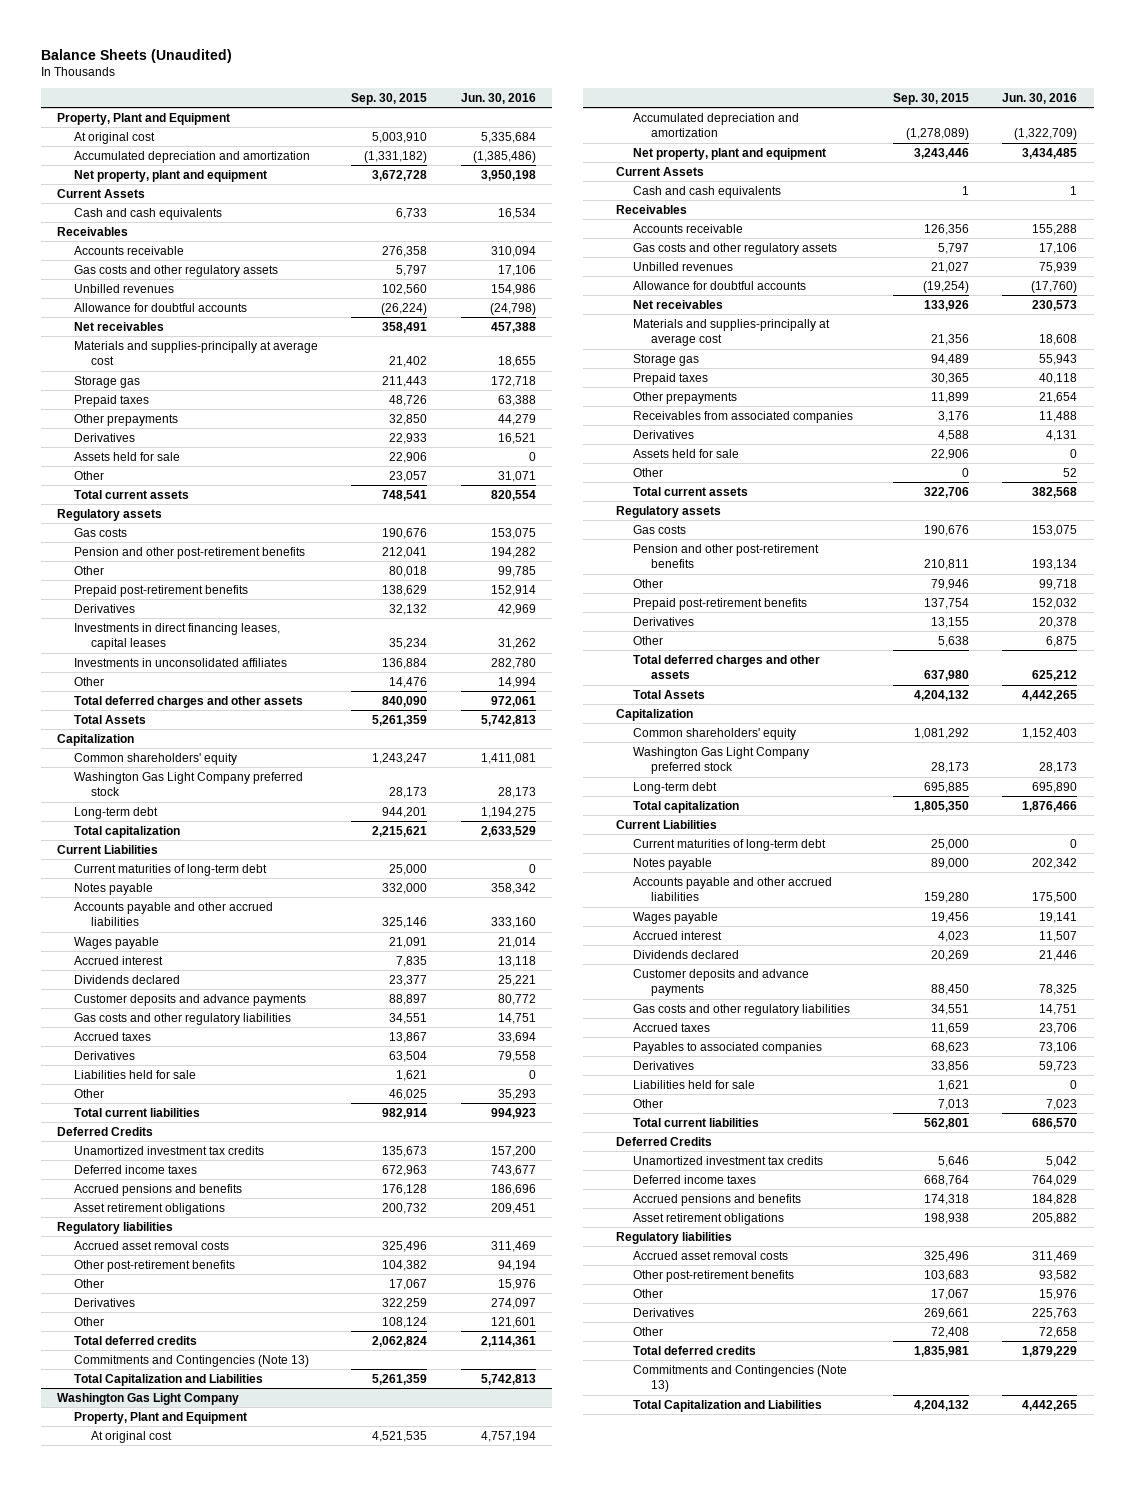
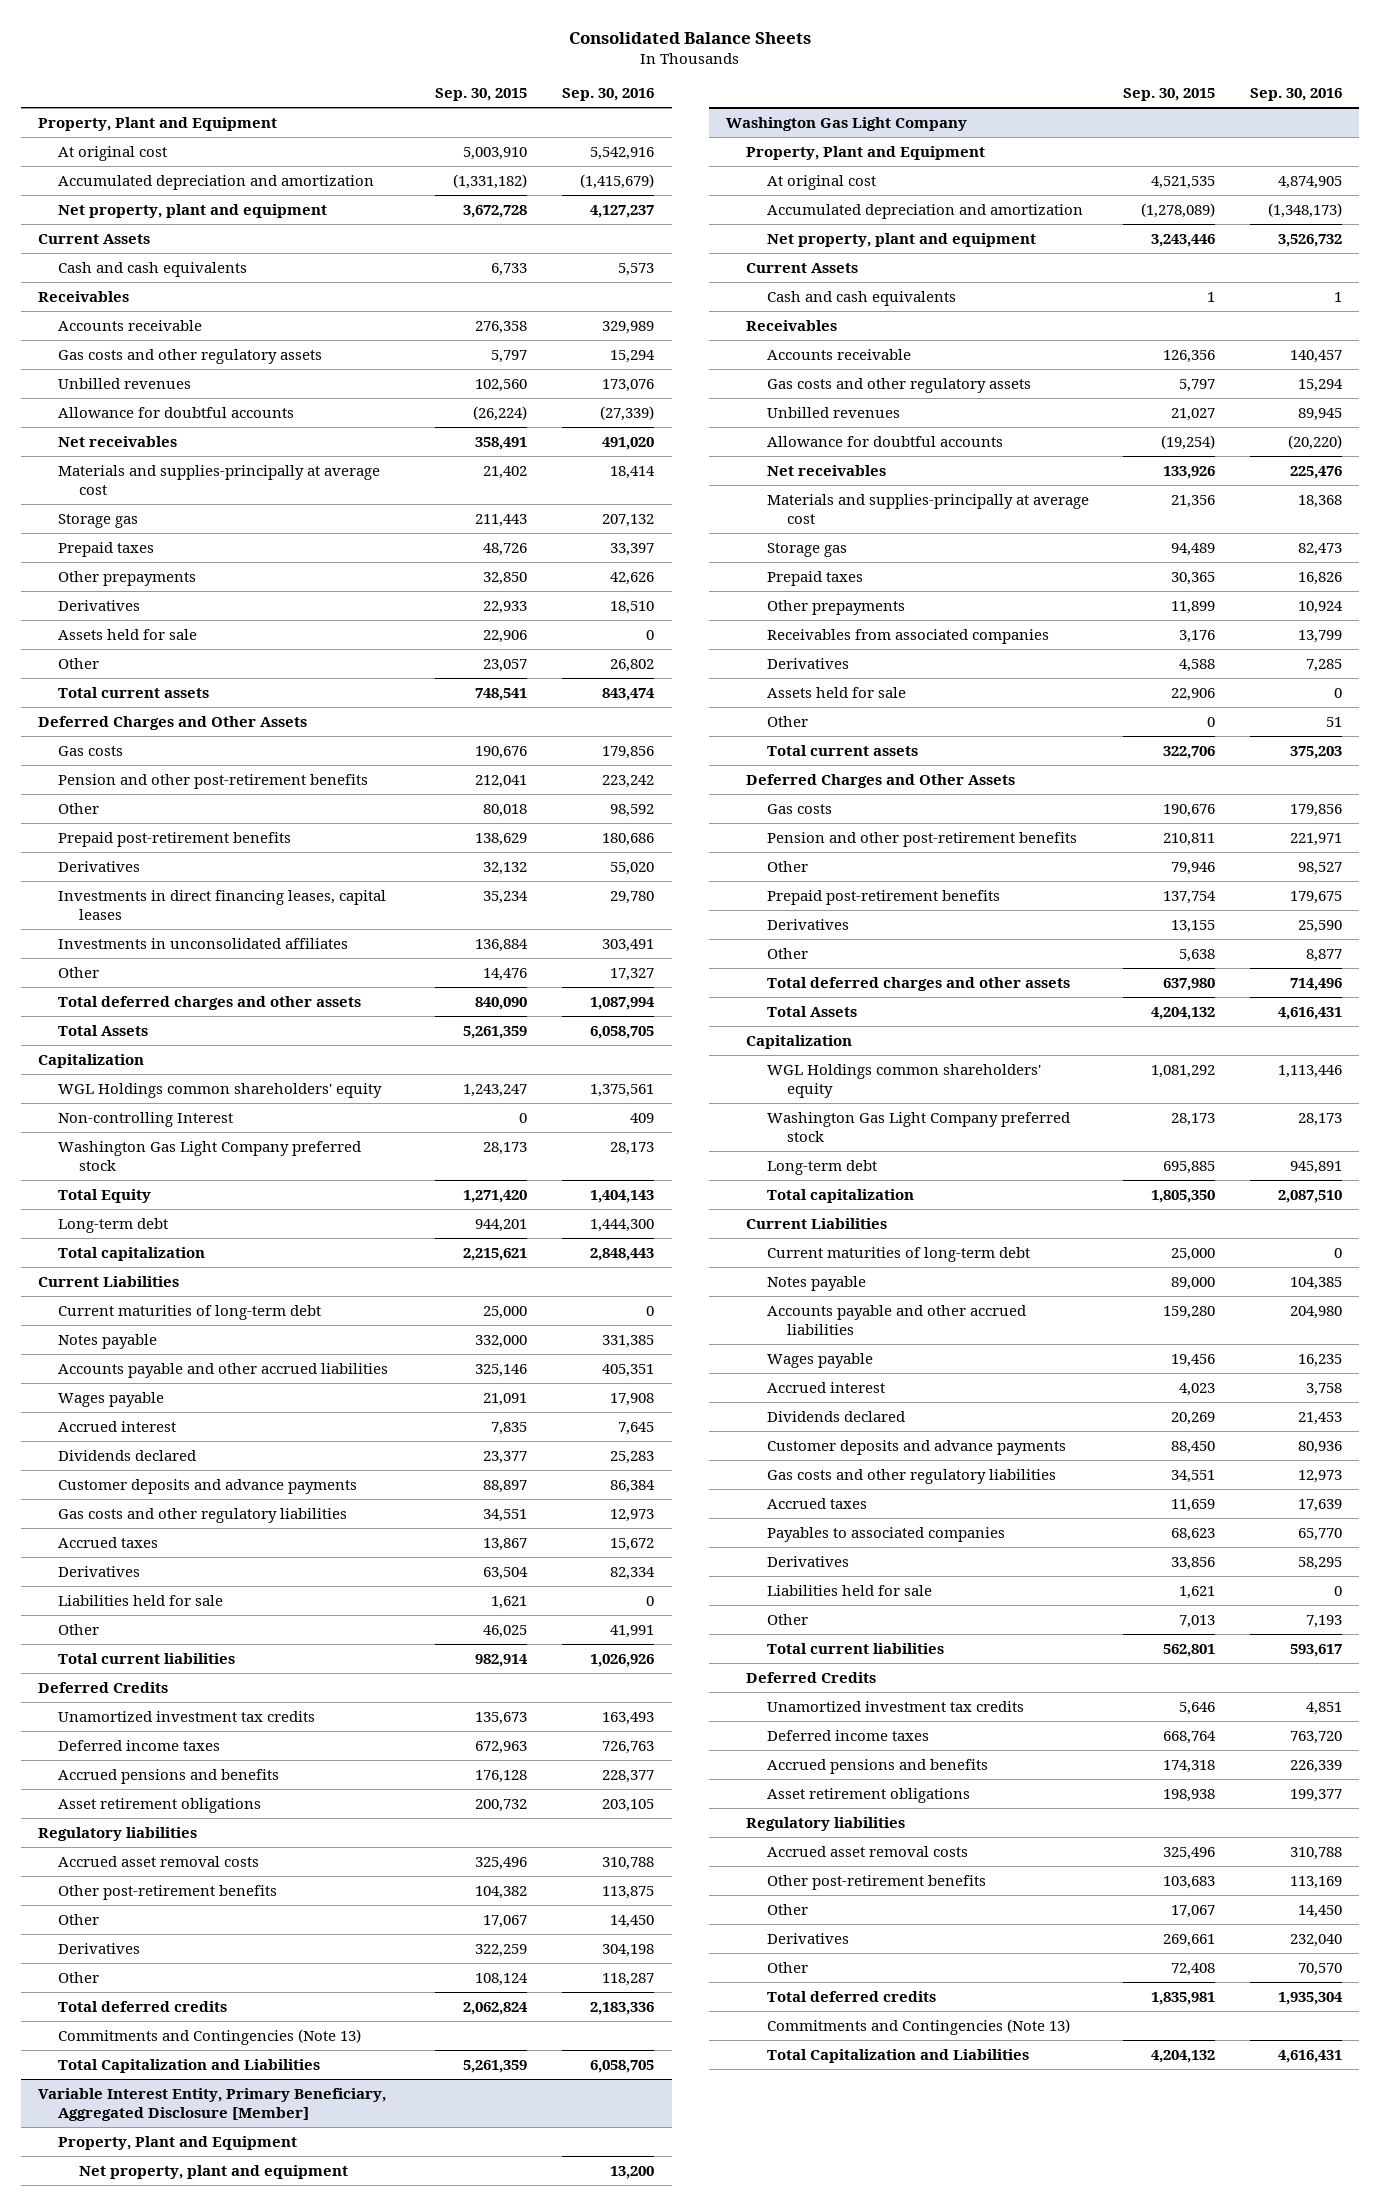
[40,48,232,63] Balance Sheets (Unaudited) -> [569,31,812,44] Consolidated Balance Sheets
[460,93,536,105] Jun. 30, 2016 -> none
none -> [562,88,655,102] Sep. 30, 2016
[57,508,163,521] Regulatory assets -> none
none -> [38,715,308,730] Deferred Charges and Other Assets
[74,752,238,765] Common shareholders' equity -> [58,1082,383,1098] WGL Holdings common shareholders' equity
none -> [58,1111,234,1127] Non-controlling Interest
none -> [58,1188,152,1203] Total Equity
none -> [38,2087,387,2121] Variable Interest Entity, Primary Beneficiary, Aggregated Disclosure [Member]
none -> [58,2135,298,2150] Property, Plant and Equipment
none -> [78,2164,348,2179] Net property, plant and equipment
[616,505,722,518] Regulatory assets -> none
none -> [746,773,1016,788] Deferred Charges and Other Assets
[633,727,797,740] Common shareholders' equity -> [766,1063,1041,1098] WGL Holdings common shareholders' equity

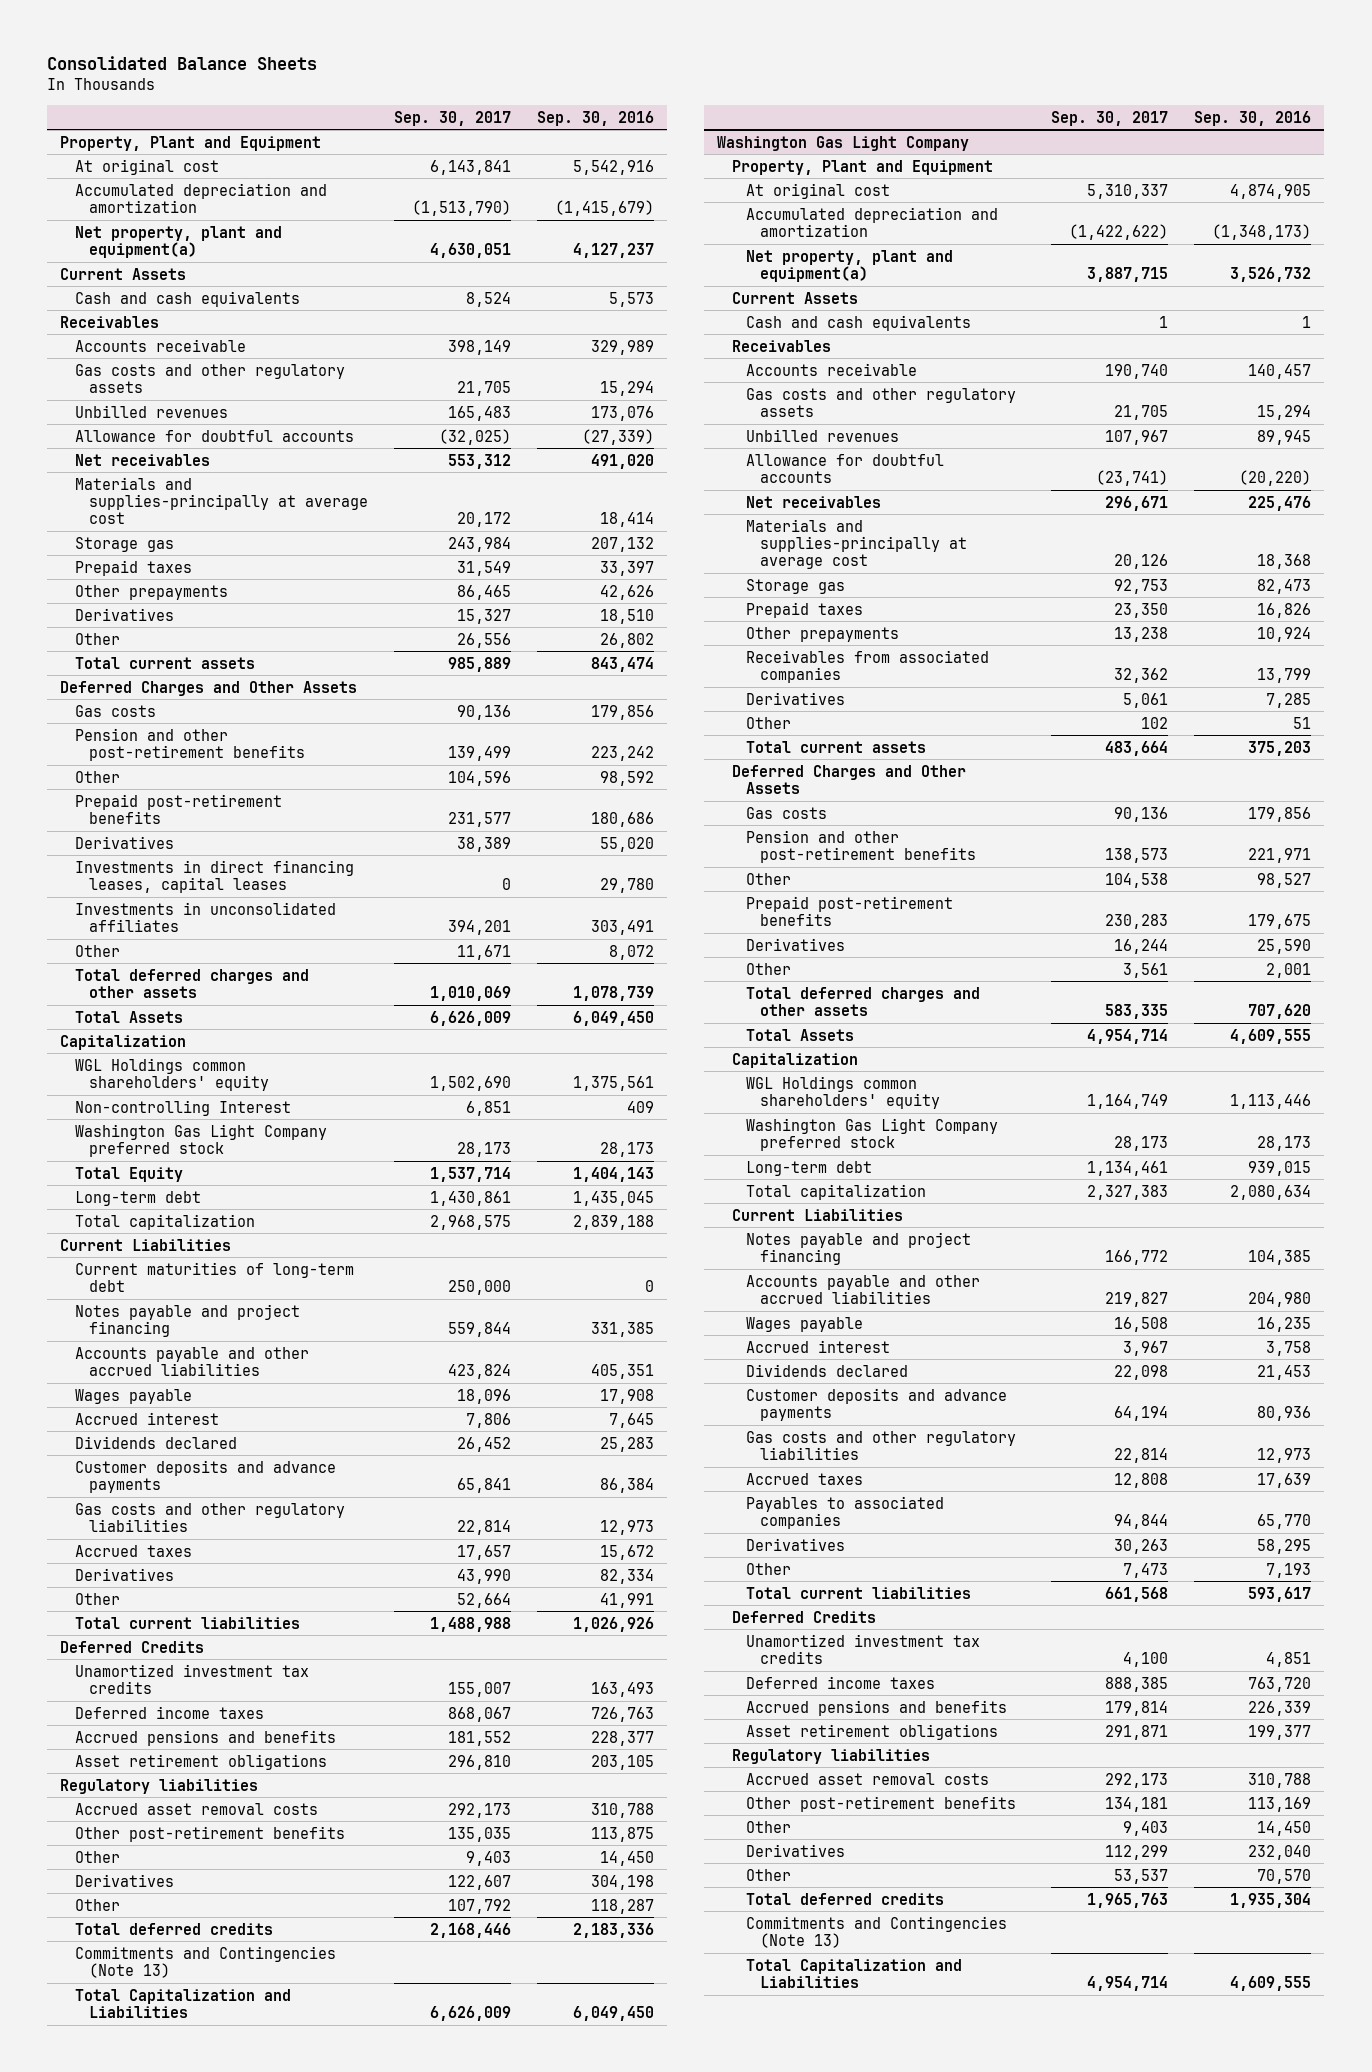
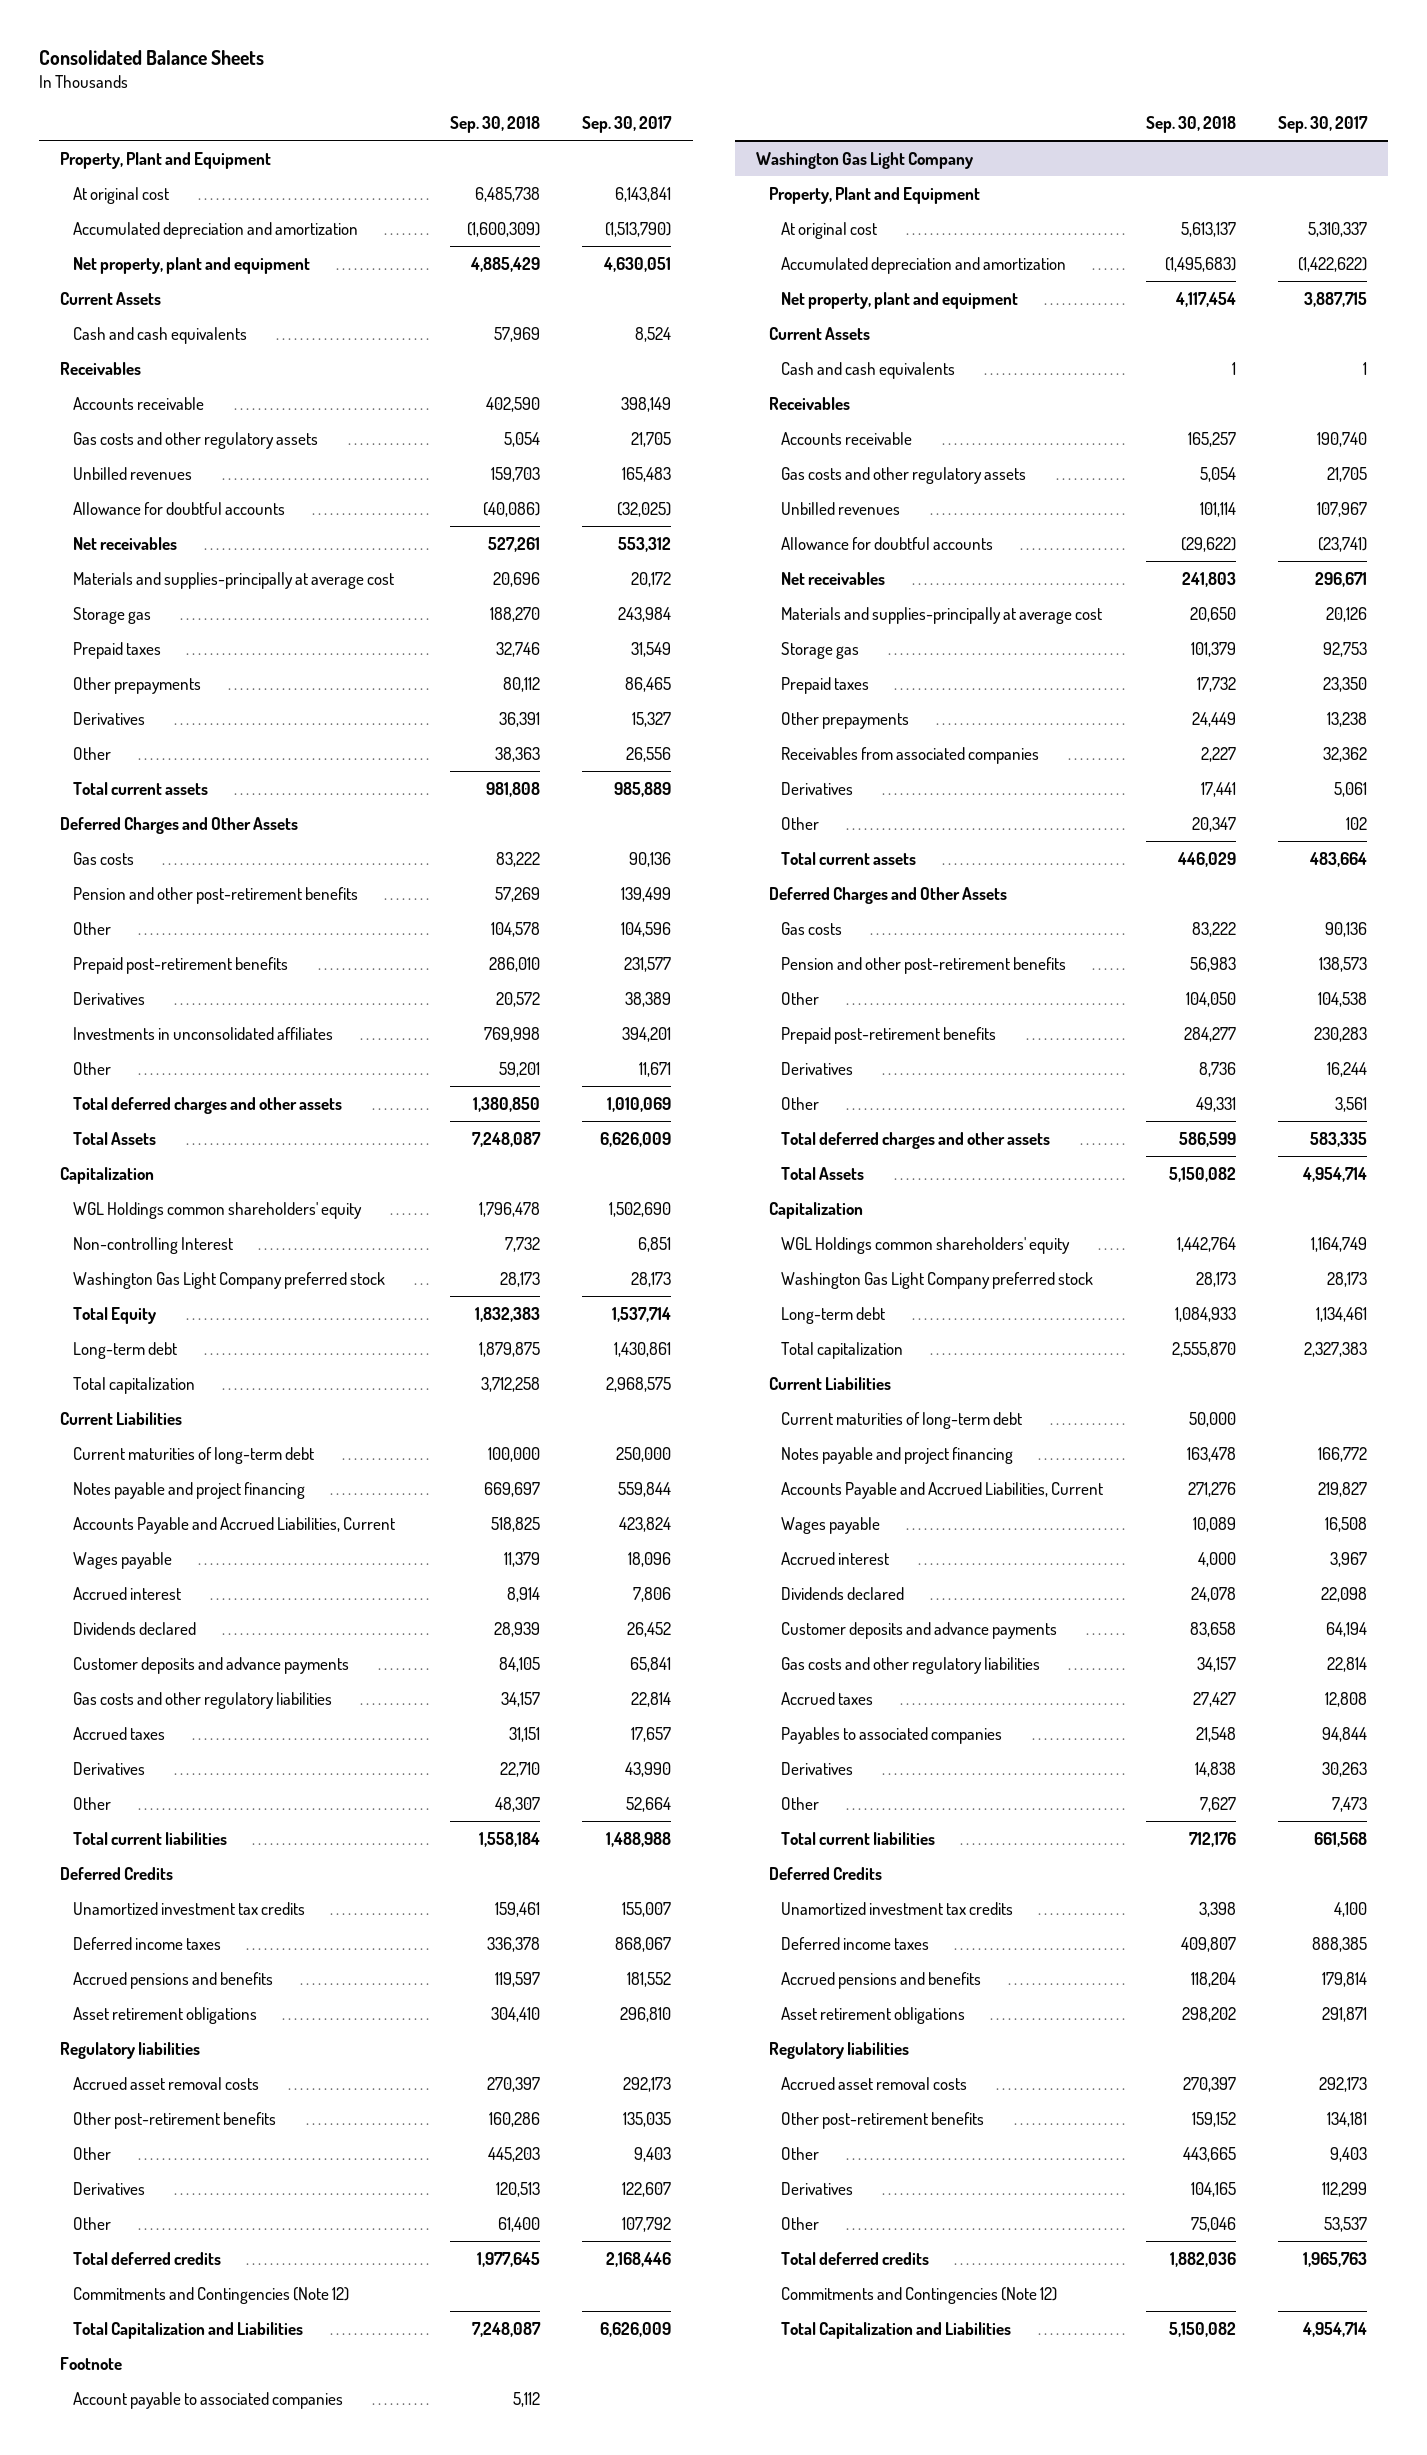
[537,110,655,126] Sep. 30, 2016 -> none
none -> [450,115,541,133] Sep. 30, 2018
[74,225,282,259] Net property, plant and equipment(a) -> [73,256,311,274] Net property, plant and equipment
[74,859,354,894] Investments in direct financing leases, capital leases -> none
[74,1346,309,1377] Accounts payable and other accrued liabilities -> [73,1516,396,1534] Accounts Payable and Accrued Liabilities, Current
[74,1945,336,1979] Commitments and Contingencies (Note 13) -> [73,2286,350,2304] Commitments and Contingencies (Note 12)
none -> [60,2356,123,2370] Footnote
none -> [73,2391,344,2409] Account payable to associated companies
[746,249,954,283] Net property, plant and equipment(a) -> [781,291,1019,309] Net property, plant and equipment
none -> [781,1411,1023,1429] Current maturities of long-term debt
[746,1274,981,1305] Accounts payable and other accrued liabilities -> [781,1481,1104,1499] Accounts Payable and Accrued Liabilities, Current
[746,1915,1008,1949] Commitments and Contingencies (Note 13) -> [781,2286,1058,2304] Commitments and Contingencies (Note 12)

